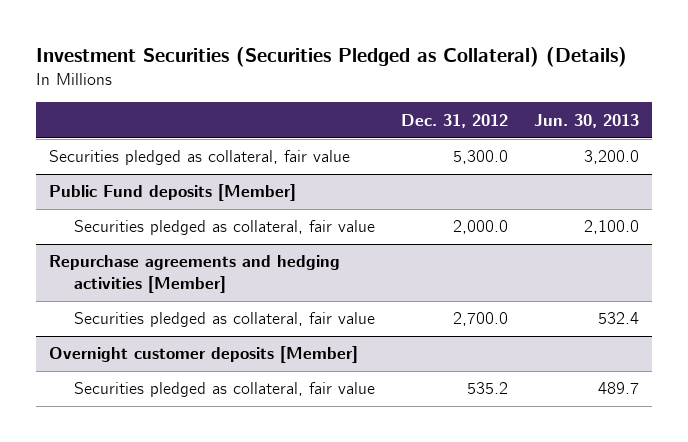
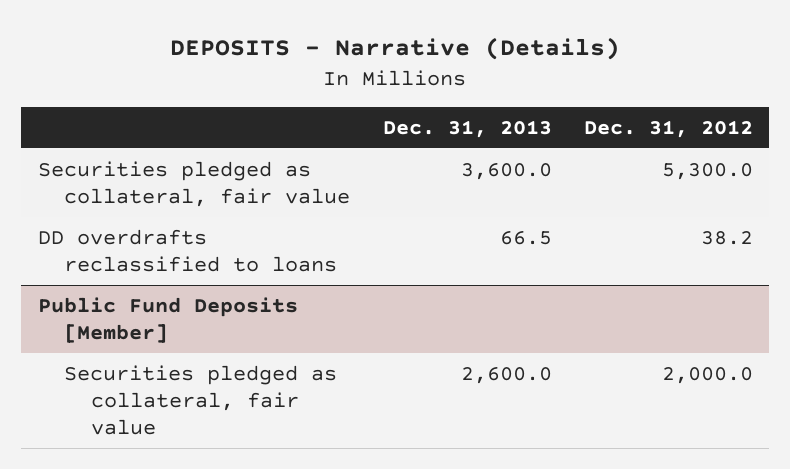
[35,47,627,68] Investment Securities (Securities Pledged as Collateral) (Details) -> [170,37,621,61] DEPOSITS - Narrative (Details)
[534,113,640,128] Jun. 30, 2013 -> none
none -> [382,119,552,138] Dec. 31, 2013
none -> [37,228,338,273] DD overdrafts reclassified to loans
[48,184,296,202] Public Fund deposits [Member] -> [37,296,298,344] Public Fund Deposits [Member]
[48,255,340,293] Repurchase agreements and hedging activities [Member] -> none
[73,312,375,328] Securities pledged as collateral, fair value -> none
[48,346,358,364] Overnight customer deposits [Member] -> none
[73,382,375,398] Securities pledged as collateral, fair value -> none

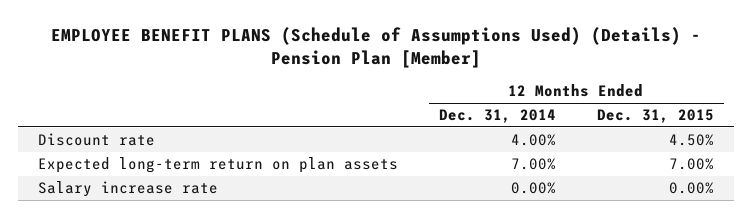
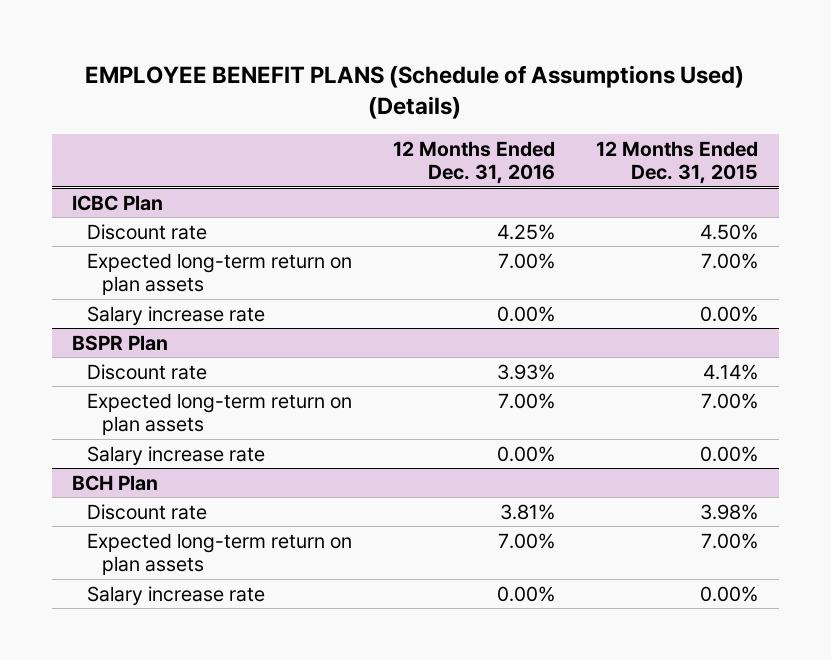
[50,26,701,69] EMPLOYEE BENEFIT PLANS (Schedule of Assumptions Used) (Details) - Pension Plan [Member] -> [85,64,745,120] EMPLOYEE BENEFIT PLANS (Schedule of Assumptions Used) (Details)
[438,109,556,124] Dec. 31, 2014 -> none
none -> [393,141,556,185] 12 Months Ended Dec. 31, 2016
none -> [72,194,164,211] ICBC Plan
none -> [72,334,169,351] BSPR Plan
none -> [87,363,208,380] Discount rate
none -> [87,392,353,436] Expected long-term return on plan assets
none -> [87,445,266,465] Salary increase rate
none -> [72,474,159,491] BCH Plan
none -> [87,503,208,520] Discount rate
none -> [87,532,353,576] Expected long-term return on plan assets
none -> [87,585,266,605] Salary increase rate

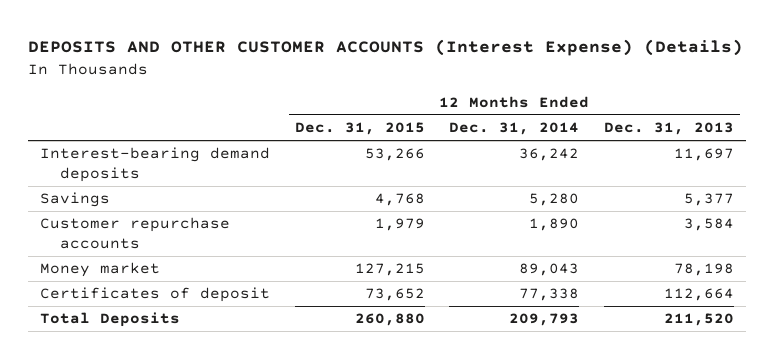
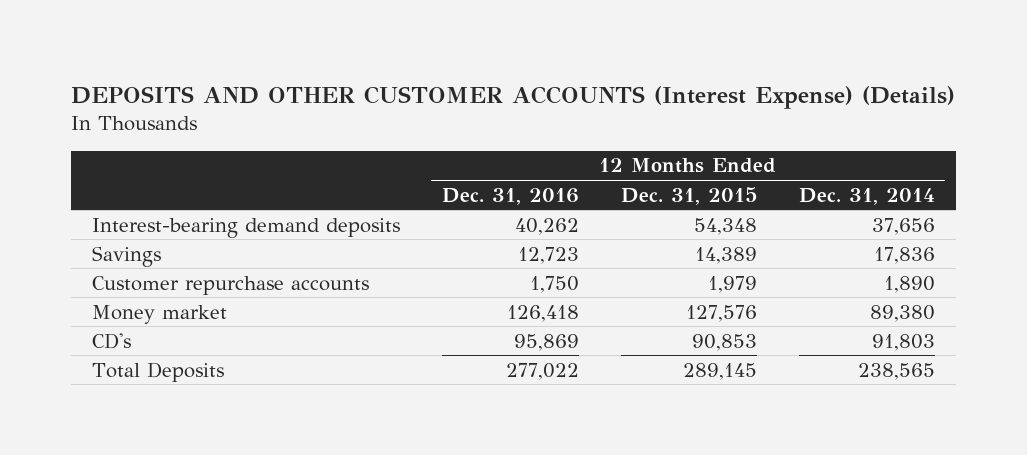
[604,122,735,136] Dec. 31, 2013 -> none
none -> [441,187,579,205] Dec. 31, 2016
[364,148,425,162] 53,266 -> [693,217,757,235] 54,348
[519,148,580,162] 36,242 -> [871,217,935,235] 37,656
[374,193,425,207] 4,768 -> [694,246,757,264] 14,389
[529,193,580,207] 5,280 -> [873,246,935,264] 17,836
[40,287,271,303] Certificates of deposit -> none
[354,263,425,277] 127,215 -> [685,304,757,322] 127,576
[519,263,580,277] 89,043 -> [869,304,935,322] 89,380
none -> [91,332,131,349] CD's
[354,313,425,327] 260,880 -> [682,362,757,380] 289,145
[509,313,580,327] 209,793 -> [857,362,935,380] 238,565

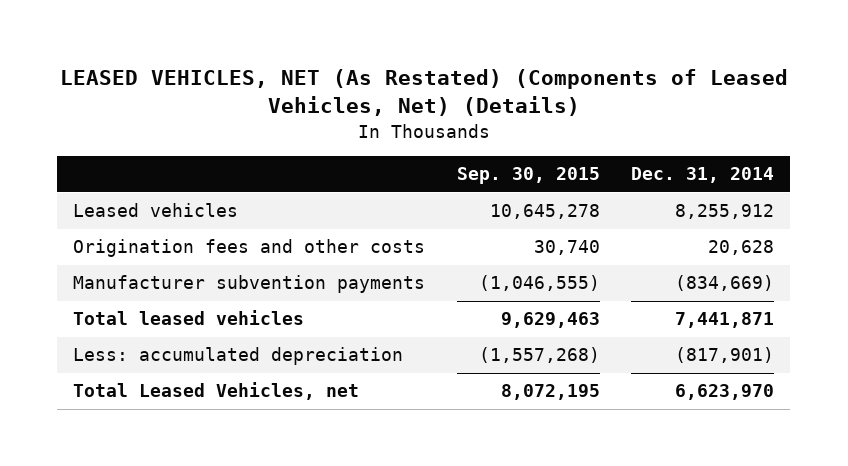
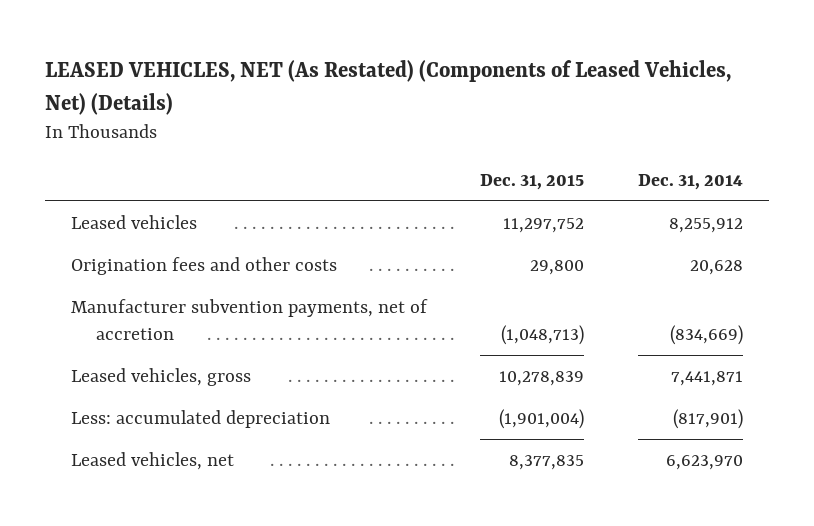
[456,167,600,185] Sep. 30, 2015 -> none
none -> [480,173,585,190] Dec. 31, 2015
[73,275,426,294] Manufacturer subvention payments -> [71,298,429,341] Manufacturer subvention payments, net of accretion
[73,310,305,326] Total leased vehicles -> [71,367,252,386] Leased vehicles, gross
[73,382,360,401] Total Leased Vehicles, net -> [71,451,235,470] Leased vehicles, net

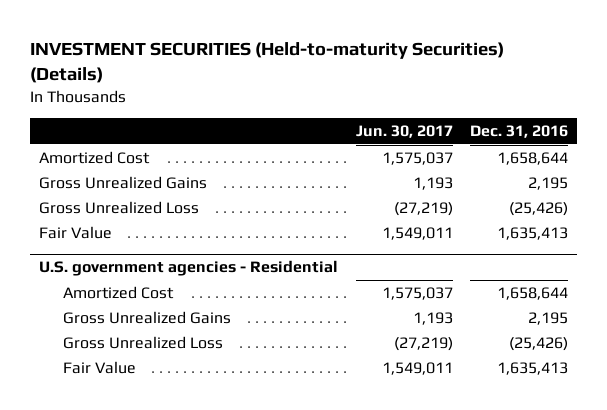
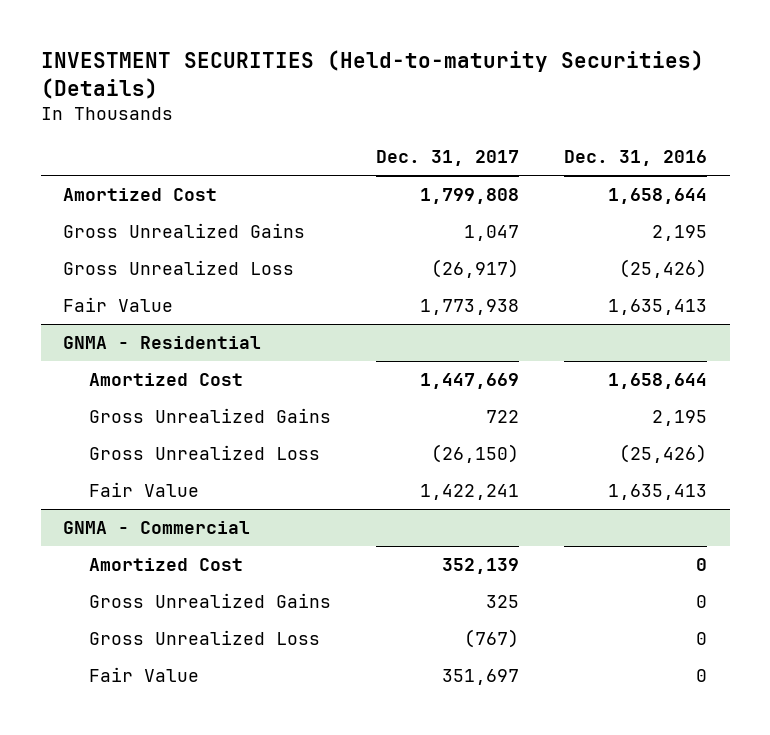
[355,125,453,139] Jun. 30, 2017 -> none
none -> [376,150,520,167] Dec. 31, 2017
[39,260,339,277] U.S. government agencies - Residential -> [62,335,261,349] GNMA - Residential
none -> [62,520,250,534] GNMA - Commercial
none -> [89,557,244,571] Amortized Cost
none -> [89,592,332,608] Gross Unrealized Gains
none -> [89,629,321,645] Gross Unrealized Loss
none -> [89,666,200,682] Fair Value

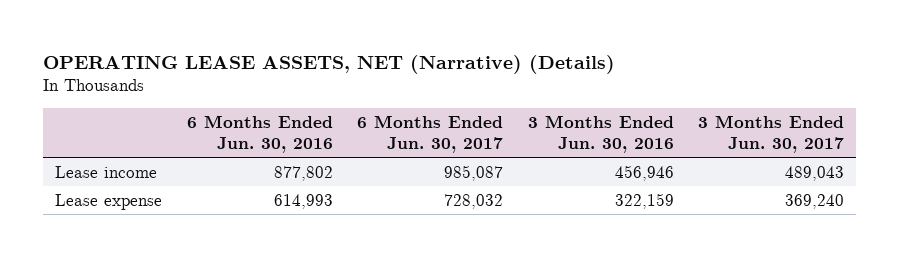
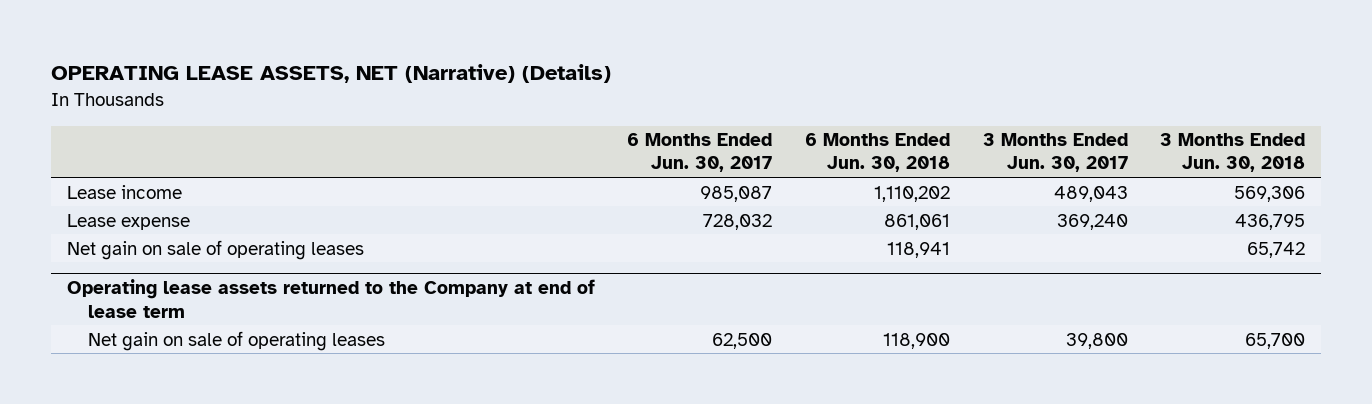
[186,115,333,154] 6 Months Ended Jun. 30, 2016 -> none
[527,115,674,154] 3 Months Ended Jun. 30, 2016 -> none
none -> [804,133,950,173] 6 Months Ended Jun. 30, 2018
none -> [1160,133,1306,173] 3 Months Ended Jun. 30, 2018
none -> [66,239,364,260] Net gain on sale of operating leases
none -> [66,279,595,318] Operating lease assets returned to the Company at end of lease term
none -> [87,330,385,351] Net gain on sale of operating leases

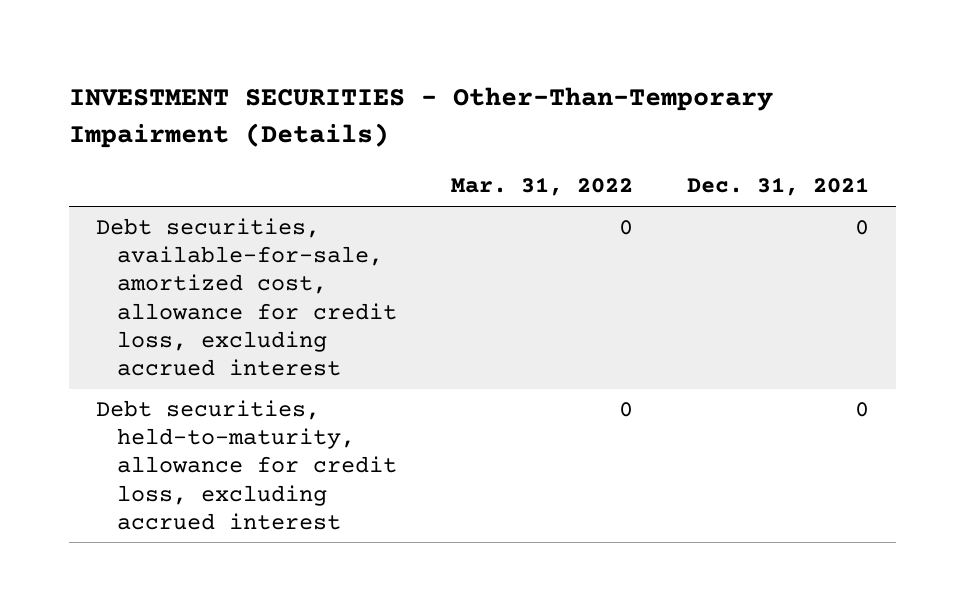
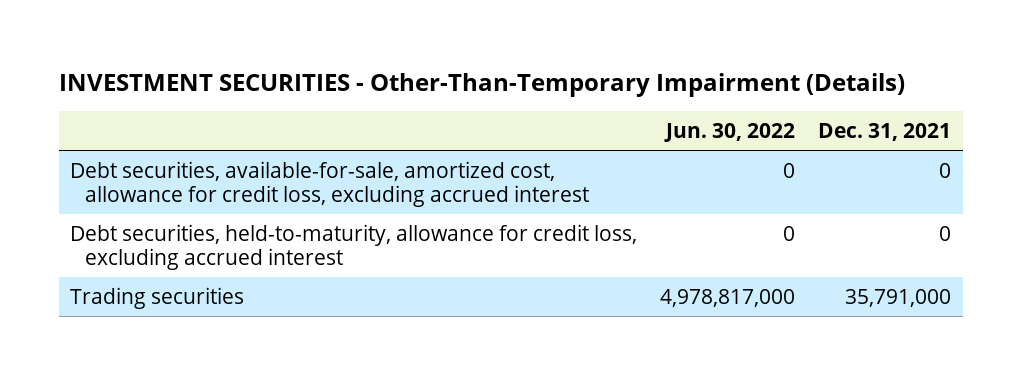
[451,177,634,197] Mar. 31, 2022 -> none
none -> [664,123,796,143] Jun. 30, 2022
none -> [70,286,245,309] Trading securities

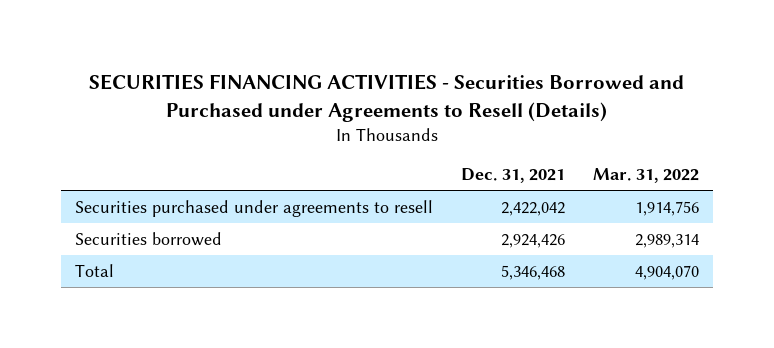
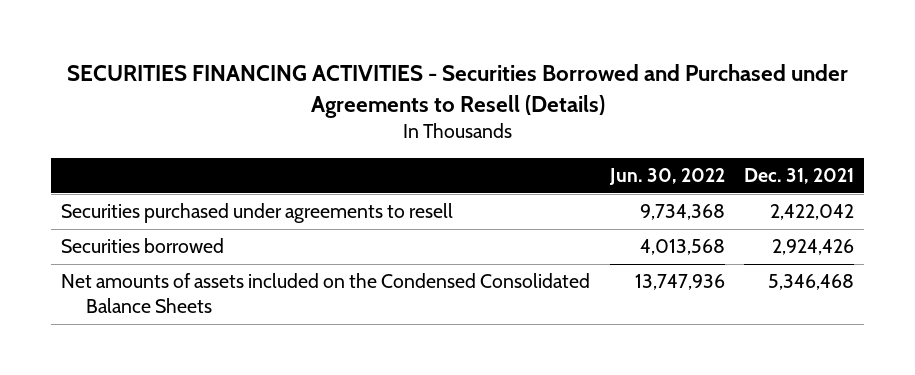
[593,168,700,184] Mar. 31, 2022 -> none
none -> [608,168,725,186] Jun. 30, 2022
[74,263,114,277] Total -> [60,273,590,314] Net amounts of assets included on the Condensed Consolidated Balance Sheets

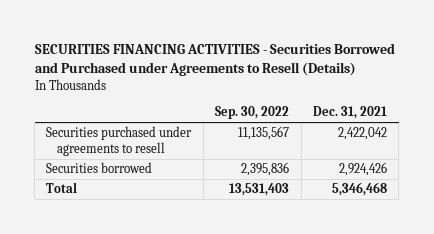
[608,168,725,186] Jun. 30, 2022 -> none
none -> [215,106,290,120] Sep. 30, 2022
[60,273,590,314] Net amounts of assets included on the Condensed Consolidated Balance Sheets -> [46,182,78,194] Total

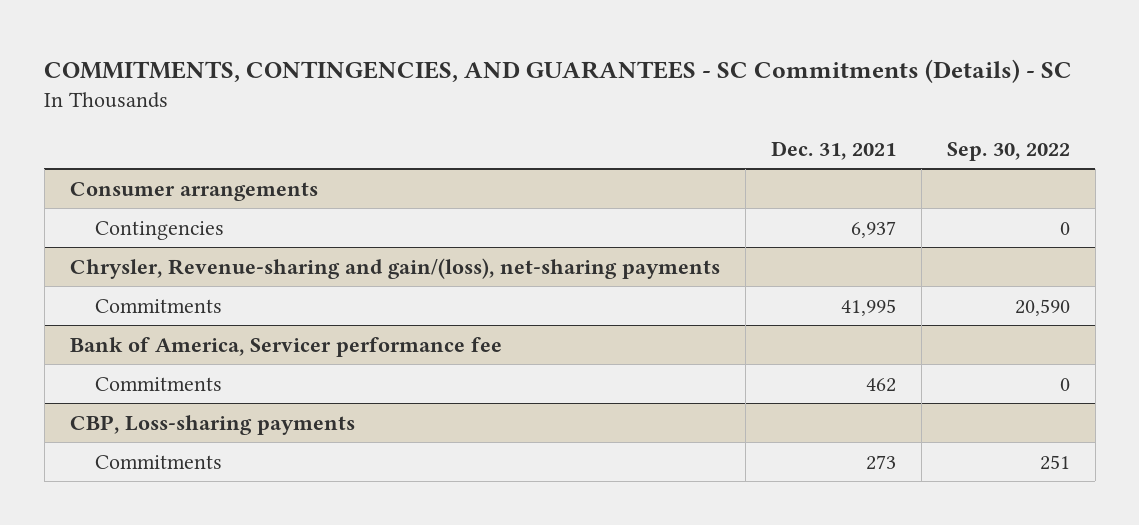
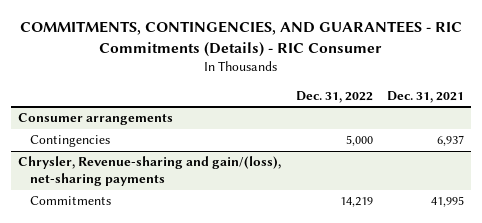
[44,58,1073,83] COMMITMENTS, CONTINGENCIES, AND GUARANTEES - SC Commitments (Details) - SC -> [20,20,463,57] COMMITMENTS, CONTINGENCIES, AND GUARANTEES - RIC Commitments (Details) - RIC Consumer
[946,141,1070,161] Sep. 30, 2022 -> none
none -> [295,91,373,104] Dec. 31, 2022
[69,336,502,357] Bank of America, Servicer performance fee -> none
[94,376,222,391] Commitments -> none
[69,414,355,435] CBP, Loss-sharing payments -> none
[94,454,222,469] Commitments -> none

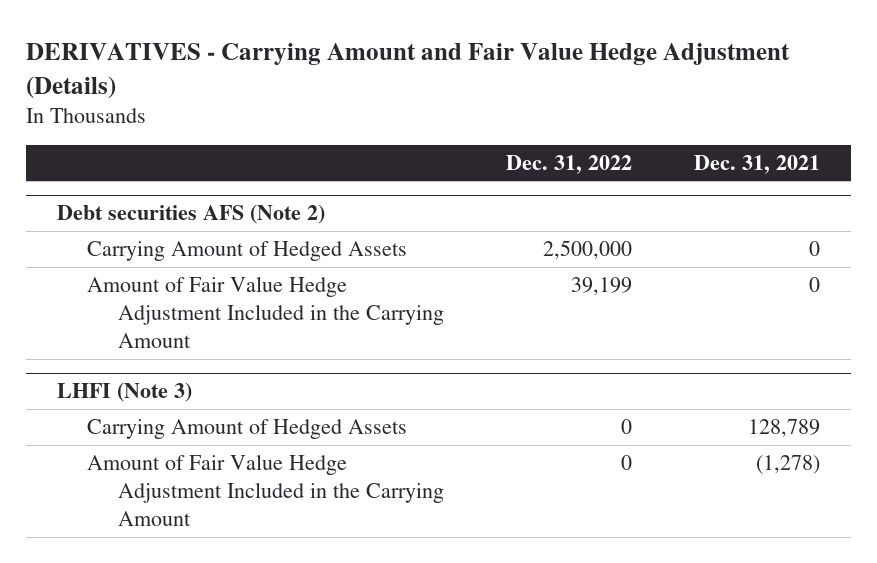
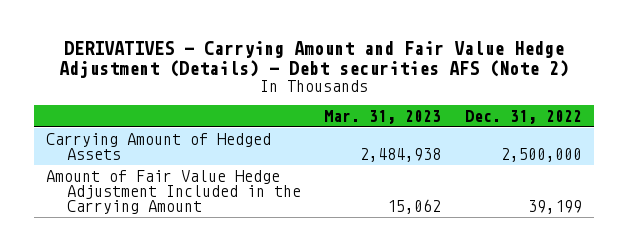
[25,42,790,99] DERIVATIVES - Carrying Amount and Fair Value Hedge Adjustment (Details) -> [58,40,569,78] DERIVATIVES - Carrying Amount and Fair Value Hedge Adjustment (Details) - Debt securities AFS (Note 2)
[693,154,820,174] Dec. 31, 2021 -> none
none -> [324,110,442,125] Mar. 31, 2023
[56,204,325,225] Debt securities AFS (Note 2) -> none
[56,382,192,403] LHFI (Note 3) -> none
[87,419,408,440] Carrying Amount of Hedged Assets -> none
[87,454,444,527] Amount of Fair Value Hedge Adjustment Included in the Carrying Amount -> none

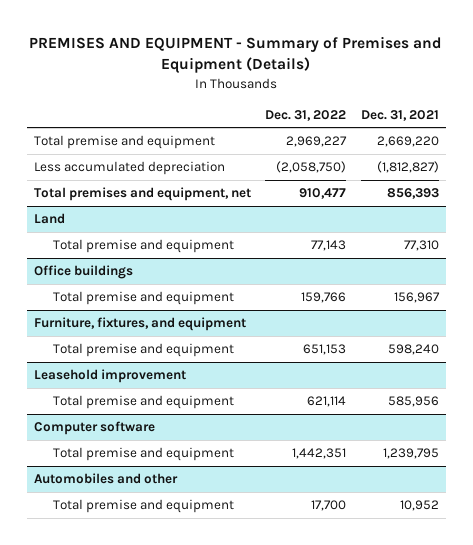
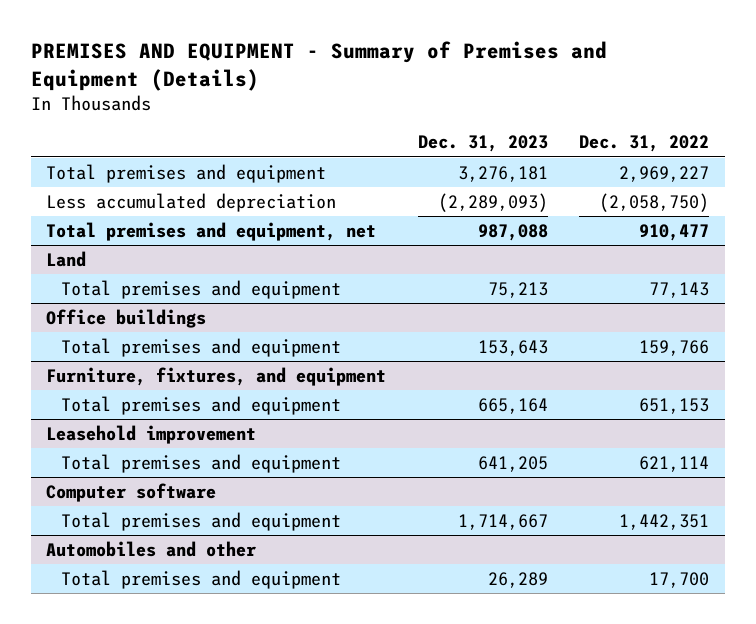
[360,109,439,121] Dec. 31, 2021 -> none
none -> [417,135,548,153] Dec. 31, 2023
[34,135,216,150] Total premise and equipment -> [46,163,327,183] Total premises and equipment
[53,239,235,254] Total premise and equipment -> [60,279,341,299] Total premises and equipment
[53,291,235,306] Total premise and equipment -> [60,337,341,357] Total premises and equipment
[53,343,235,358] Total premise and equipment -> [60,395,341,415] Total premises and equipment
[53,395,235,410] Total premise and equipment -> [60,453,341,473] Total premises and equipment
[53,447,235,462] Total premise and equipment -> [60,511,341,531] Total premises and equipment
[53,499,235,514] Total premise and equipment -> [60,569,341,589] Total premises and equipment

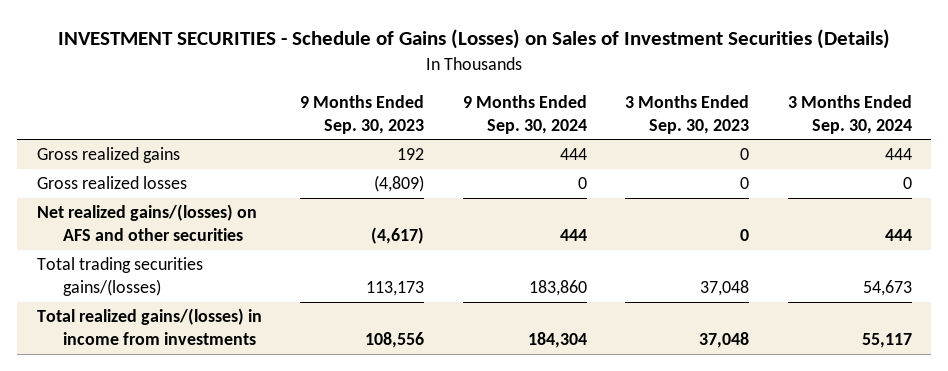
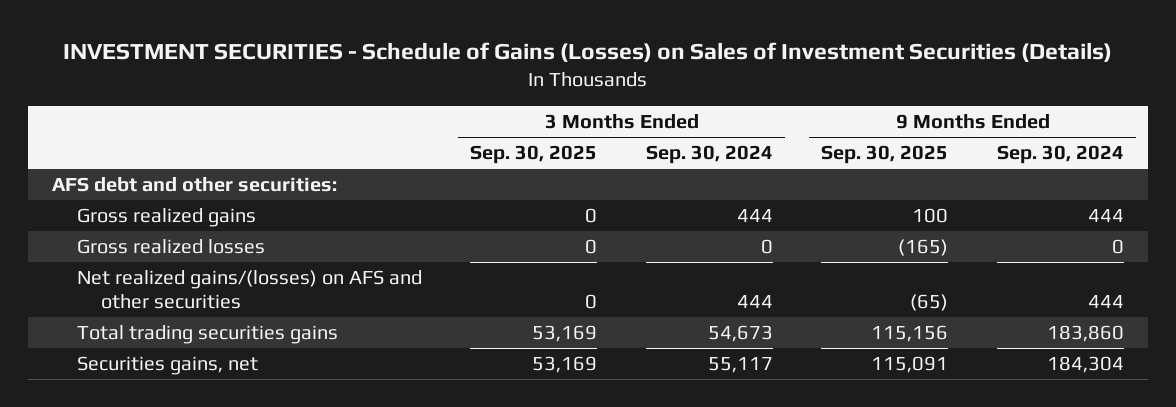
[300,94,425,134] 9 Months Ended Sep. 30, 2023 -> none
[625,94,750,134] 3 Months Ended Sep. 30, 2023 -> none
none -> [470,145,598,165] Sep. 30, 2025
none -> [821,145,949,165] Sep. 30, 2025
none -> [52,177,338,193] AFS debt and other securities:
[36,257,203,297] Total trading securities gains/(losses) -> [76,325,338,345] Total trading securities gains
[36,308,262,346] Total realized gains/(losses) in income from investments -> [76,356,258,376] Securities gains, net

